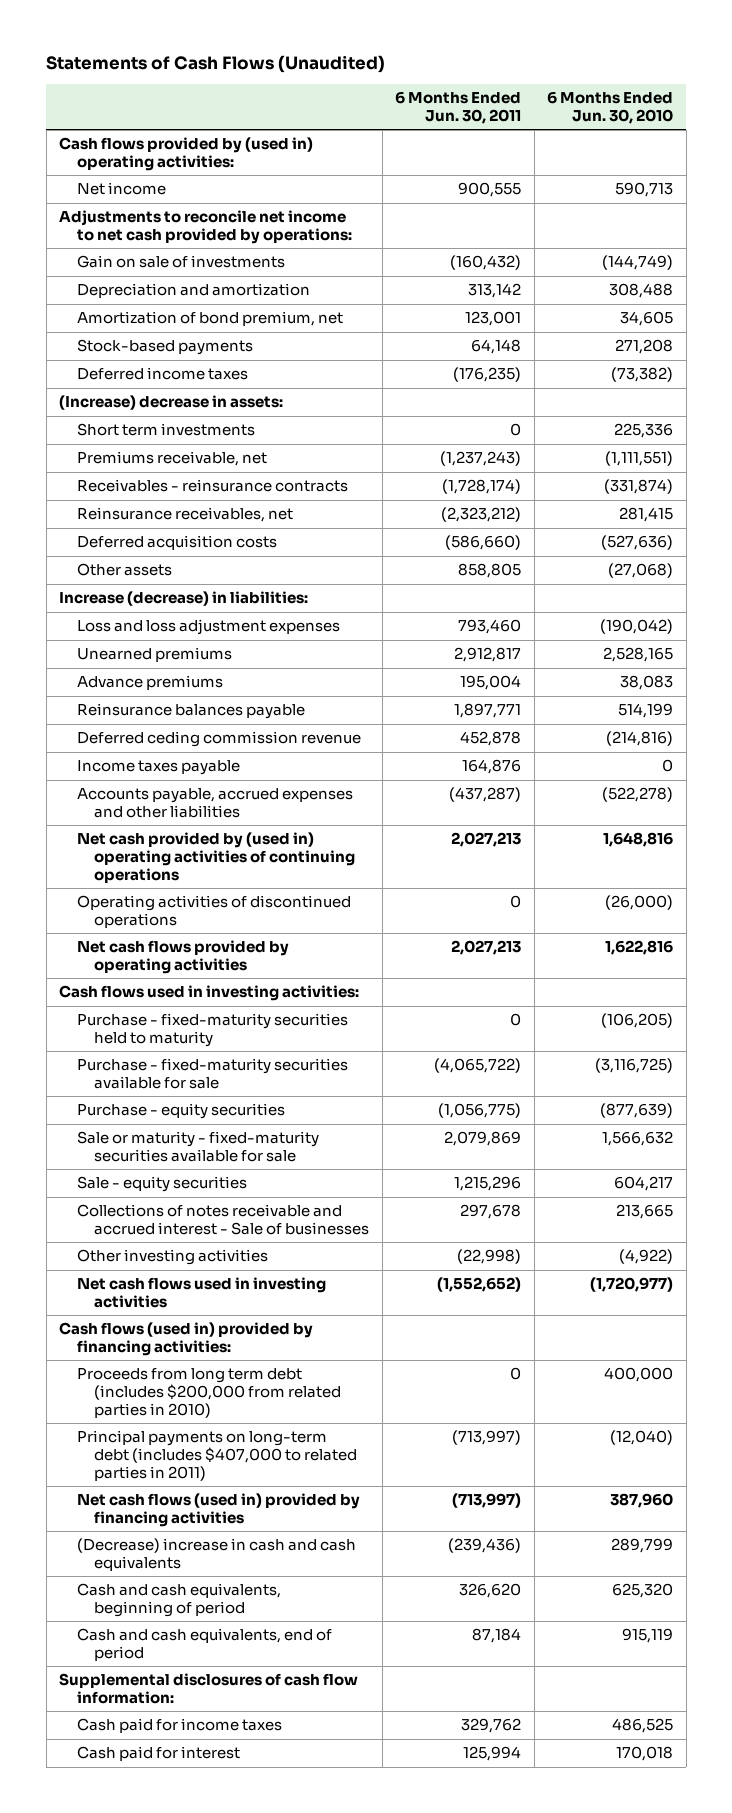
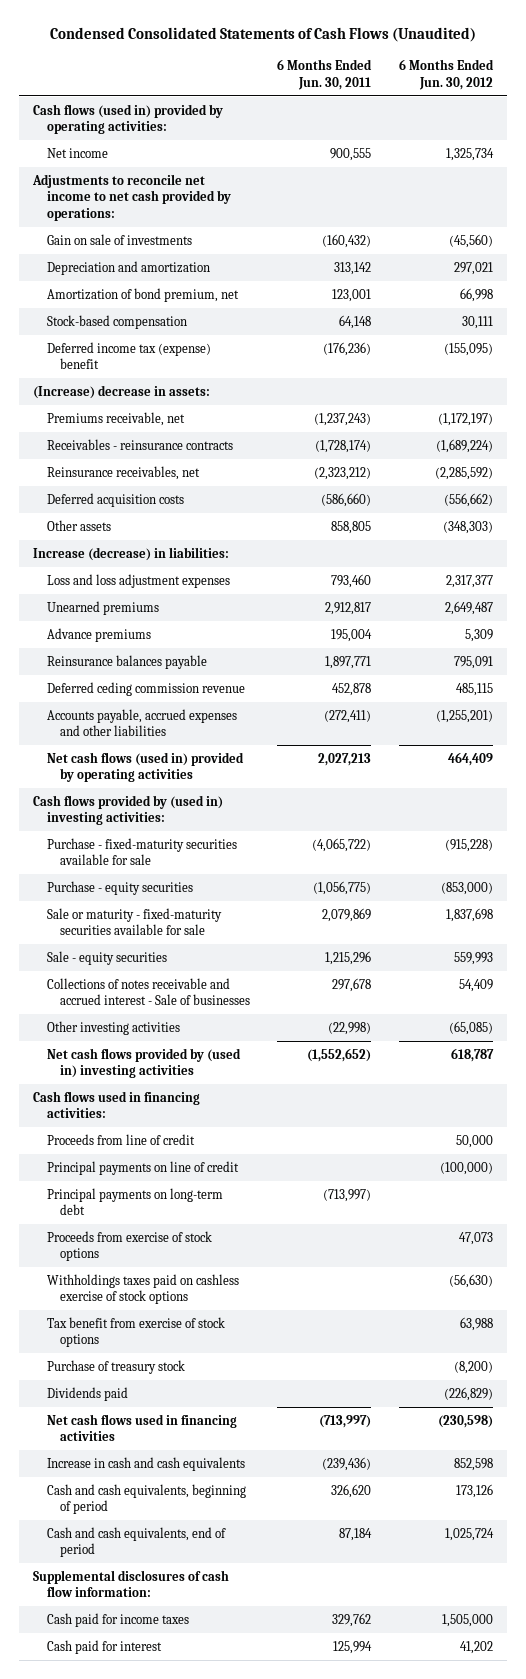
[46,55,386,74] Statements of Cash Flows (Unaudited) -> [49,27,476,43] Condensed Consolidated Statements of Cash Flows (Unaudited)
[547,91,674,124] 6 Months Ended Jun. 30, 2010 -> none
none -> [398,59,494,90] 6 Months Ended Jun. 30, 2012
[59,137,314,172] Cash flows provided by (used in) operating activities: -> [32,103,223,135] Cash flows (used in) provided by operating activities:
[76,339,253,356] Stock-based payments -> [46,314,187,329] Stock-based compensation
[76,367,248,381] Deferred income taxes -> [46,341,211,370] Deferred income tax (expense) benefit
[453,367,522,383] (176,235) -> [323,341,372,356] (176,236)
[76,423,255,437] Short term investments -> none
[76,760,240,776] Income taxes payable -> none
[76,832,356,883] Net cash provided by (used in) operating activities of continuing operations -> none
[76,895,351,929] Operating activities of discontinued operations -> none
[76,1013,348,1048] Purchase - fixed-maturity securities held to maturity -> none
[449,787,522,803] (437,287) -> [324,709,372,723] (272,411)
[76,940,289,975] Net cash flows provided by operating activities -> [46,751,244,783] Net cash flows (used in) provided by operating activities
[59,985,360,1002] Cash flows used in investing activities: -> [32,794,223,826] Cash flows provided by (used in) investing activities:
[76,1368,342,1418] Proceeds from long term debt (includes $200,000 from related parties in 2010) -> none
[76,1277,326,1309] Net cash flows used in investing activities -> [46,1047,241,1079] Net cash flows provided by (used in) investing activities
[59,1322,314,1357] Cash flows (used in) provided by financing activities: -> [32,1090,200,1119] Cash flows used in financing activities:
none -> [46,1133,195,1145] Proceeds from line of credit
none -> [46,1160,239,1175] Principal payments on line of credit
[76,1430,358,1481] Principal payments on long-term debt (includes $407,000 to related parties in 2011) -> [46,1187,223,1216] Principal payments on long-term debt
none -> [46,1230,212,1262] Proceeds from exercise of stock options
none -> [46,1273,239,1305] Withholdings taxes paid on cashless exercise of stock options
none -> [46,1316,225,1348] Tax benefit from exercise of stock options
none -> [46,1359,185,1374] Purchase of treasury stock
none -> [46,1386,128,1401] Dividends paid
[76,1493,360,1528] Net cash flows (used in) provided by financing activities -> [46,1413,237,1442] Net cash flows used in financing activities
[76,1538,356,1572] (Decrease) increase in cash and cash equivalents -> [46,1456,245,1471] Increase in cash and cash equivalents

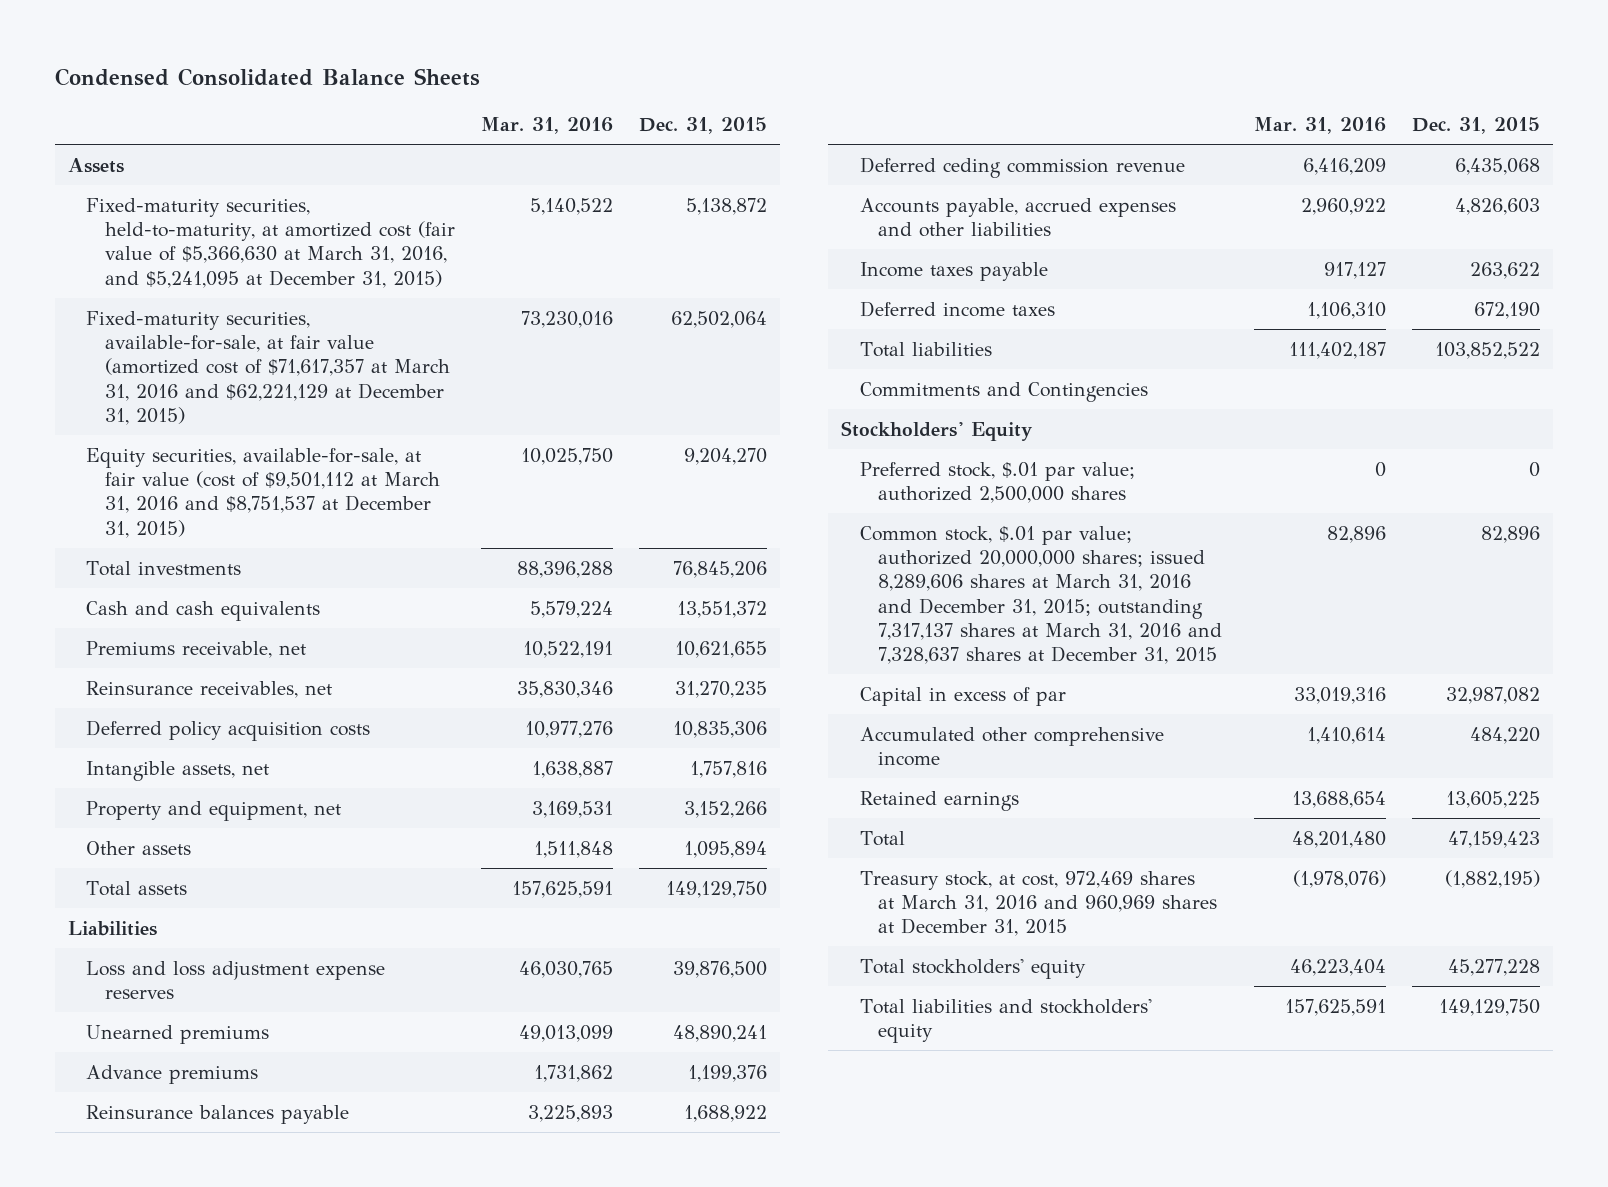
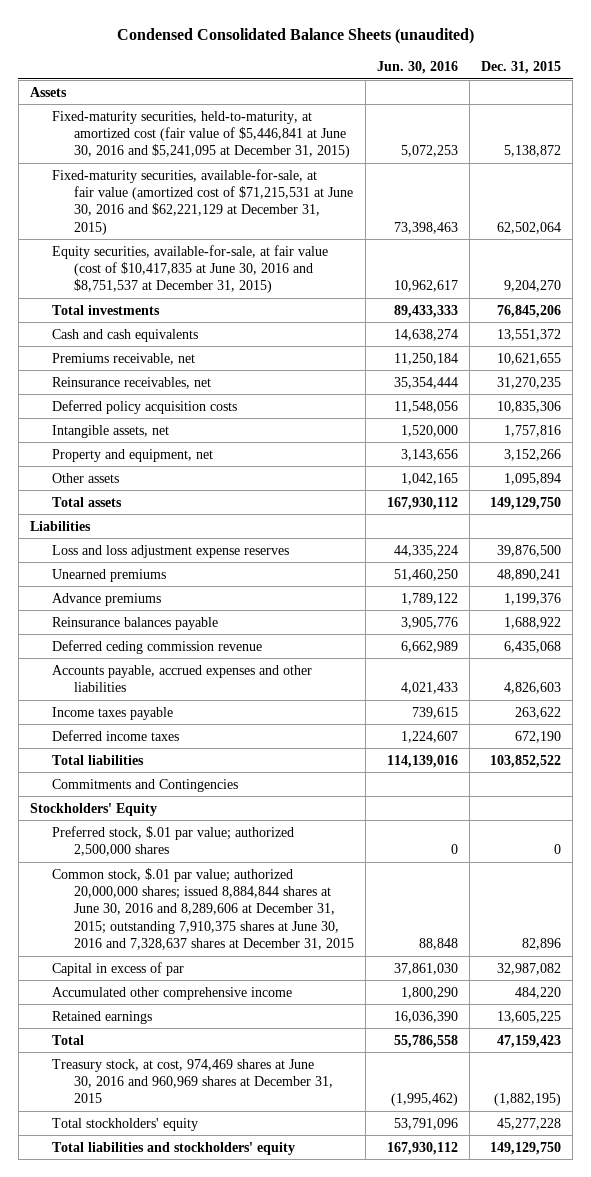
[54,68,480,87] Condensed Consolidated Balance Sheets -> [116,28,474,45] Condensed Consolidated Balance Sheets (unaudited)
[480,117,613,135] Mar. 31, 2016 -> none
none -> [377,60,459,74] Jun. 30, 2016
[86,197,455,288] Fixed-maturity securities, held-to-maturity, at amortized cost (fair value of $5,366,630 at March 31, 2016, and $5,241,095 at December 31, 2015) -> [52,110,351,159] Fixed-maturity securities, held-to-maturity, at amortized cost (fair value of $5,446,841 at June 30, 2016 and $5,241,095 at December 31, 2015)
[86,310,450,425] Fixed-maturity securities, available-for-sale, at fair value (amortized cost of $71,617,357 at March 31, 2016 and $62,221,129 at December 31, 2015) -> [52,168,354,235] Fixed-maturity securities, available-for-sale, at fair value (amortized cost of $71,215,531 at June 30, 2016 and $62,221,129 at December 31, 2015)
[86,447,440,538] Equity securities, available-for-sale, at fair value (cost of $9,501,112 at March 31, 2016 and $8,751,537 at December 31, 2015) -> [52,244,329,294] Equity securities, available-for-sale, at fair value (cost of $10,417,835 at June 30, 2016 and $8,751,537 at December 31, 2015)
[859,525,1223,665] Common stock, $.01 par value; authorized 20,000,000 shares; issued 8,289,606 shares at March 31, 2016 and December 31, 2015; outstanding 7,317,137 shares at March 31, 2016 and 7,328,637 shares at December 31, 2015 -> [52,867,355,951] Common stock, $.01 par value; authorized 20,000,000 shares; issued 8,884,844 shares at June 30, 2016 and 8,289,606 at December 31, 2015; outstanding 7,910,375 shares at June 30, 2016 and 7,328,637 shares at December 31, 2015
[859,870,1218,937] Treasury stock, at cost, 972,469 shares at March 31, 2016 and 960,969 shares at December 31, 2015 -> [52,1058,334,1104] Treasury stock, at cost, 974,469 shares at June 30, 2016 and 960,969 shares at December 31, 2015

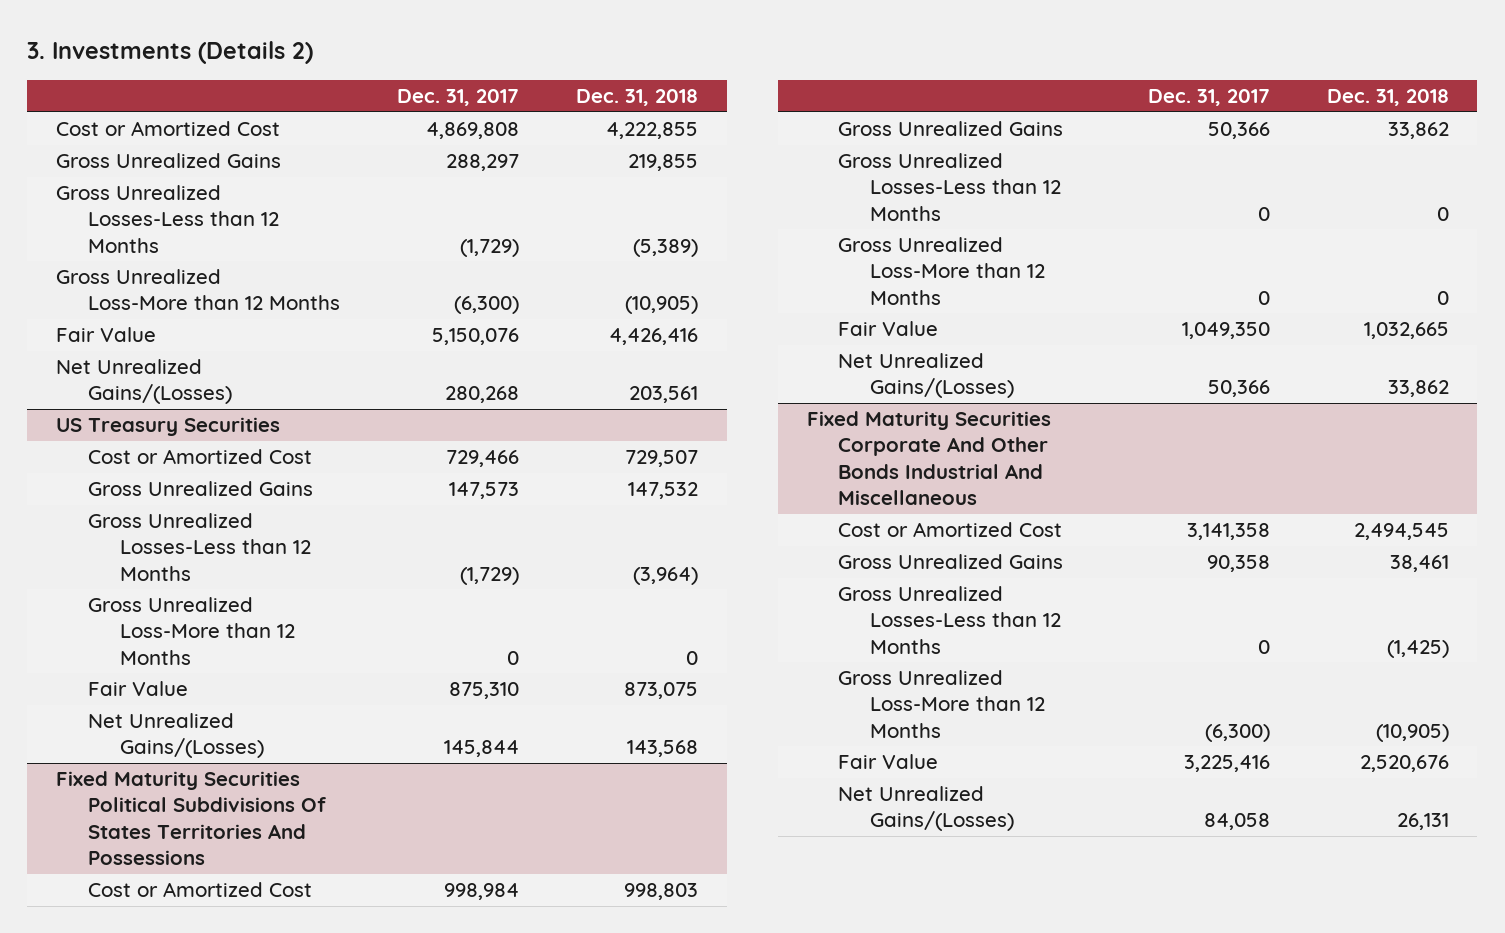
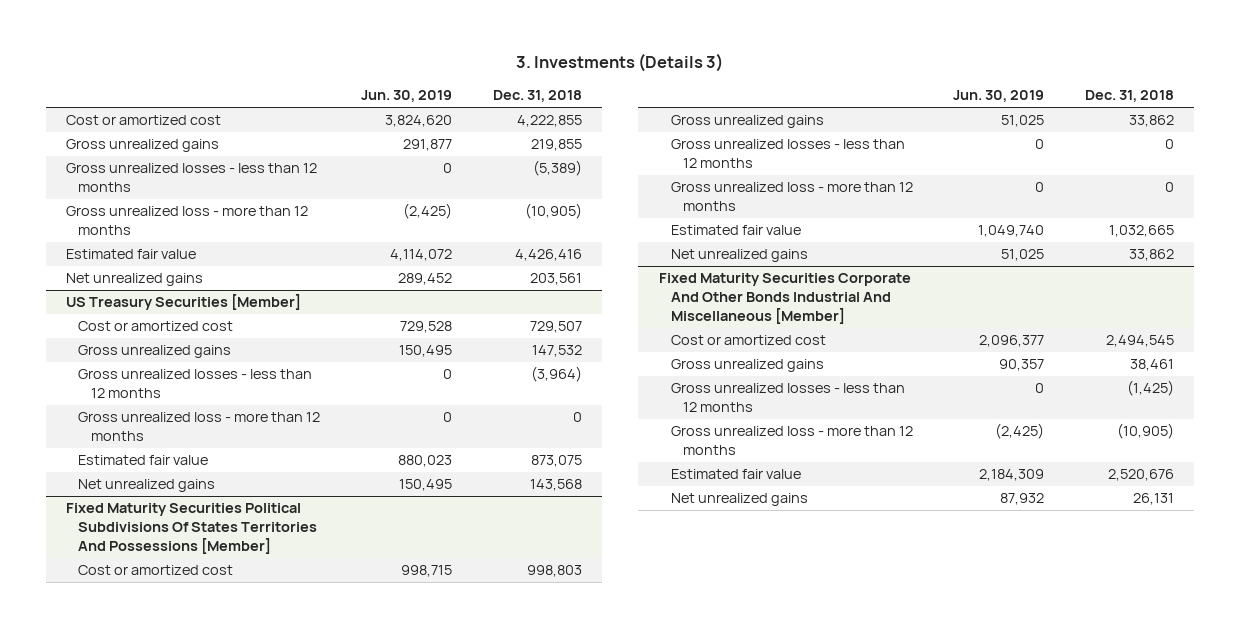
[27,41,314,65] 3. Investments (Details 2) -> [516,53,724,73] 3. Investments (Details 3)
[397,89,520,107] Dec. 31, 2017 -> none
none -> [361,90,453,103] Jun. 30, 2019
[56,121,281,137] Cost or Amortized Cost -> [66,115,222,126] Cost or amortized cost
[56,153,282,169] Gross Unrealized Gains -> [66,139,220,153] Gross unrealized gains
[56,185,279,253] Gross Unrealized Losses-Less than 12 Months -> [66,163,318,193] Gross unrealized losses - less than 12 months
[56,269,340,311] Gross Unrealized Loss-More than 12 Months -> [66,206,309,236] Gross unrealized loss - more than 12 months
[56,327,157,343] Fair Value -> [66,249,197,260] Estimated fair value
[56,359,232,405] Net Unrealized Gains/(Losses) -> [66,273,204,287] Net unrealized gains
[56,417,281,437] US Treasury Securities -> [66,294,302,311] US Treasury Securities [Member]
[87,449,312,465] Cost or Amortized Cost -> [78,321,234,332] Cost or amortized cost
[87,481,313,497] Gross Unrealized Gains -> [78,345,232,359] Gross unrealized gains
[87,513,311,581] Gross Unrealized Losses-Less than 12 Months -> [78,369,313,399] Gross unrealized losses - less than 12 months
[87,597,295,665] Gross Unrealized Loss-More than 12 Months -> [78,412,321,442] Gross unrealized loss - more than 12 months
[87,681,188,697] Fair Value -> [78,455,209,466] Estimated fair value
[87,713,264,759] Net Unrealized Gains/(Losses) -> [78,479,216,493] Net unrealized gains
[56,771,326,865] Fixed Maturity Securities Political Subdivisions Of States Territories And Possessions -> [66,503,318,554] Fixed Maturity Securities Political Subdivisions Of States Territories And Possessions [Member]
[87,882,312,898] Cost or Amortized Cost -> [78,565,234,576] Cost or amortized cost
[838,121,1064,137] Gross Unrealized Gains -> [670,115,824,129] Gross unrealized gains
[838,153,1062,221] Gross Unrealized Losses-Less than 12 Months -> [670,139,905,169] Gross unrealized losses - less than 12 months
[838,237,1046,305] Gross Unrealized Loss-More than 12 Months -> [670,182,913,212] Gross unrealized loss - more than 12 months
[838,321,939,337] Fair Value -> [670,225,801,236] Estimated fair value
[838,353,1015,399] Net Unrealized Gains/(Losses) -> [670,249,808,263] Net unrealized gains
[806,411,1051,505] Fixed Maturity Securities Corporate And Other Bonds Industrial And Miscellaneous -> [658,273,911,324] Fixed Maturity Securities Corporate And Other Bonds Industrial And Miscellaneous [Member]
[838,522,1063,538] Cost or Amortized Cost -> [670,335,826,346] Cost or amortized cost
[838,554,1064,570] Gross Unrealized Gains -> [670,359,824,373] Gross unrealized gains
[838,586,1062,654] Gross Unrealized Losses-Less than 12 Months -> [670,383,905,413] Gross unrealized losses - less than 12 months
[838,670,1046,738] Gross Unrealized Loss-More than 12 Months -> [670,426,913,456] Gross unrealized loss - more than 12 months
[838,754,939,770] Fair Value -> [670,469,801,480] Estimated fair value
[838,786,1015,832] Net Unrealized Gains/(Losses) -> [670,493,808,507] Net unrealized gains

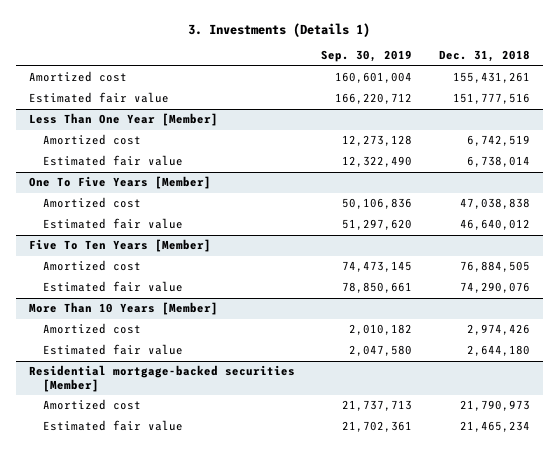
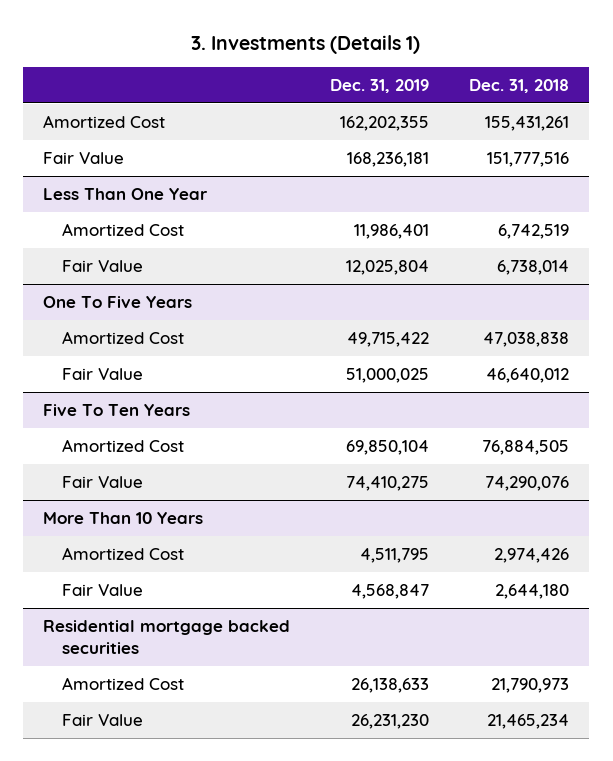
[321,50,413,63] Sep. 30, 2019 -> none
none -> [330,79,430,94] Dec. 31, 2019
[28,71,127,83] Amortized cost -> [43,115,166,129] Amortized Cost
[28,92,169,104] Estimated fair value -> [43,152,125,165] Fair Value
[28,113,218,127] Less Than One Year [Member] -> [43,188,209,201] Less Than One Year
[43,134,142,146] Amortized cost -> [62,223,185,237] Amortized Cost
[43,155,184,167] Estimated fair value -> [62,260,144,273] Fair Value
[28,176,211,190] One To Five Years [Member] -> [43,296,193,309] One To Five Years
[43,197,142,209] Amortized cost -> [62,331,185,345] Amortized Cost
[43,218,184,230] Estimated fair value -> [62,368,144,381] Fair Value
[28,239,211,253] Five To Ten Years [Member] -> [43,404,191,417] Five To Ten Years
[43,260,142,272] Amortized cost -> [62,439,185,453] Amortized Cost
[43,281,184,293] Estimated fair value -> [62,476,144,489] Fair Value
[28,302,218,316] More Than 10 Years [Member] -> [43,512,204,525] More Than 10 Years
[43,323,142,335] Amortized cost -> [62,547,185,561] Amortized Cost
[43,344,184,356] Estimated fair value -> [62,584,144,597] Fair Value
[28,365,295,392] Residential mortgage-backed securities [Member] -> [43,620,291,655] Residential mortgage backed securities
[43,399,142,411] Amortized cost -> [62,677,185,691] Amortized Cost
[43,420,184,432] Estimated fair value -> [62,714,144,727] Fair Value

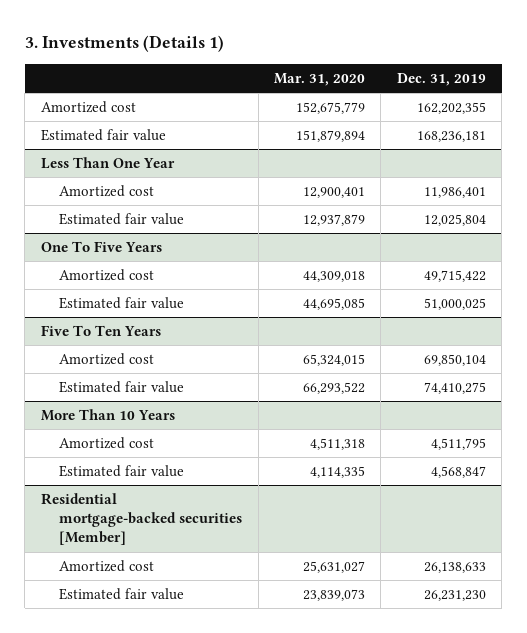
[469,79,570,94] Dec. 31, 2018 -> none
none -> [274,72,366,86] Mar. 31, 2020
[43,115,166,129] Amortized Cost -> [40,101,136,114] Amortized cost
[43,152,125,165] Fair Value -> [40,129,166,142] Estimated fair value
[62,223,185,237] Amortized Cost -> [59,185,155,198] Amortized cost
[62,260,144,273] Fair Value -> [59,213,185,226] Estimated fair value
[62,331,185,345] Amortized Cost -> [59,269,155,282] Amortized cost
[62,368,144,381] Fair Value -> [59,297,185,310] Estimated fair value
[62,439,185,453] Amortized Cost -> [59,353,155,366] Amortized cost
[62,476,144,489] Fair Value -> [59,381,185,394] Estimated fair value
[62,547,185,561] Amortized Cost -> [59,437,155,450] Amortized cost
[62,584,144,597] Fair Value -> [59,465,185,478] Estimated fair value
[43,620,291,655] Residential mortgage backed securities -> [40,493,243,546] Residential mortgage-backed securities [Member]
[62,677,185,691] Amortized Cost -> [59,560,155,573] Amortized cost
[62,714,144,727] Fair Value -> [59,588,185,601] Estimated fair value

